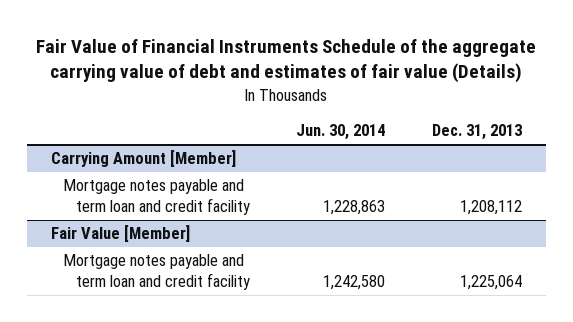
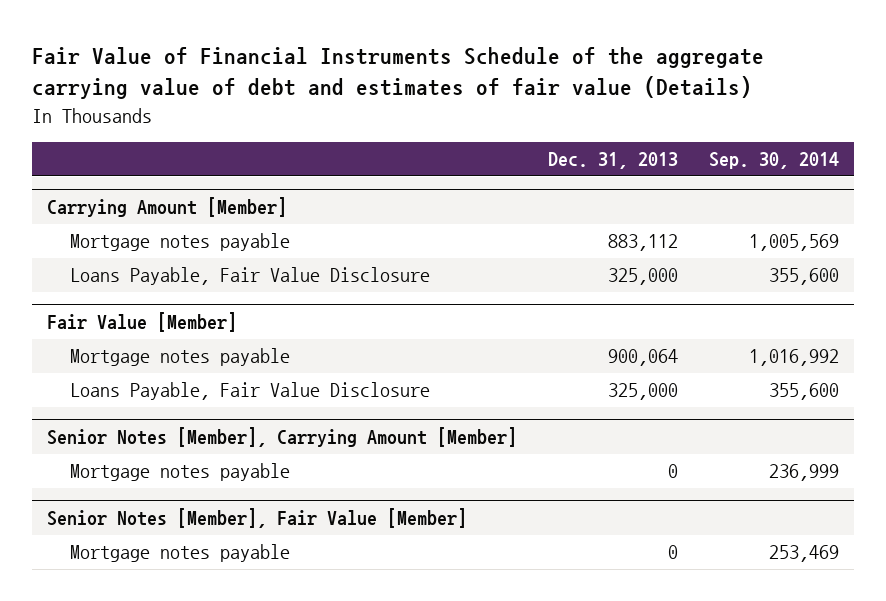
[296,124,386,141] Jun. 30, 2014 -> none
none -> [708,152,839,170] Sep. 30, 2014
[63,179,250,216] Mortgage notes payable and term loan and credit facility -> [69,233,290,252] Mortgage notes payable
[460,200,523,216] 1,208,112 -> [608,234,679,252] 883,112
none -> [69,267,430,286] Loans Payable, Fair Value Disclosure
[63,254,250,291] Mortgage notes payable and term loan and credit facility -> [69,348,290,367] Mortgage notes payable
[460,275,523,291] 1,225,064 -> [608,349,679,367] 900,064
none -> [69,382,430,401] Loans Payable, Fair Value Disclosure
none -> [47,427,518,448] Senior Notes [Member], Carrying Amount [Member]
none -> [69,463,290,482] Mortgage notes payable
none -> [47,508,468,529] Senior Notes [Member], Fair Value [Member]
none -> [69,544,290,563] Mortgage notes payable

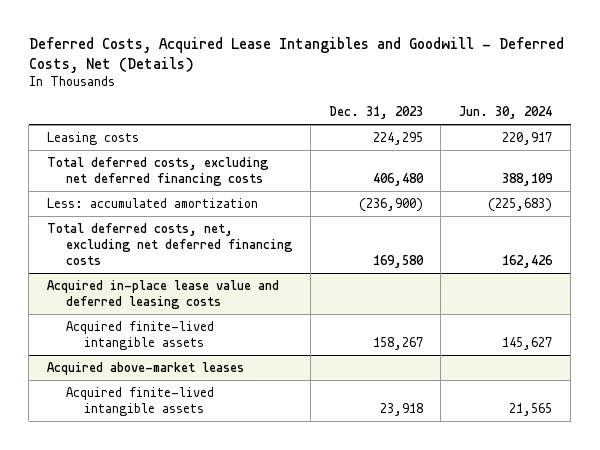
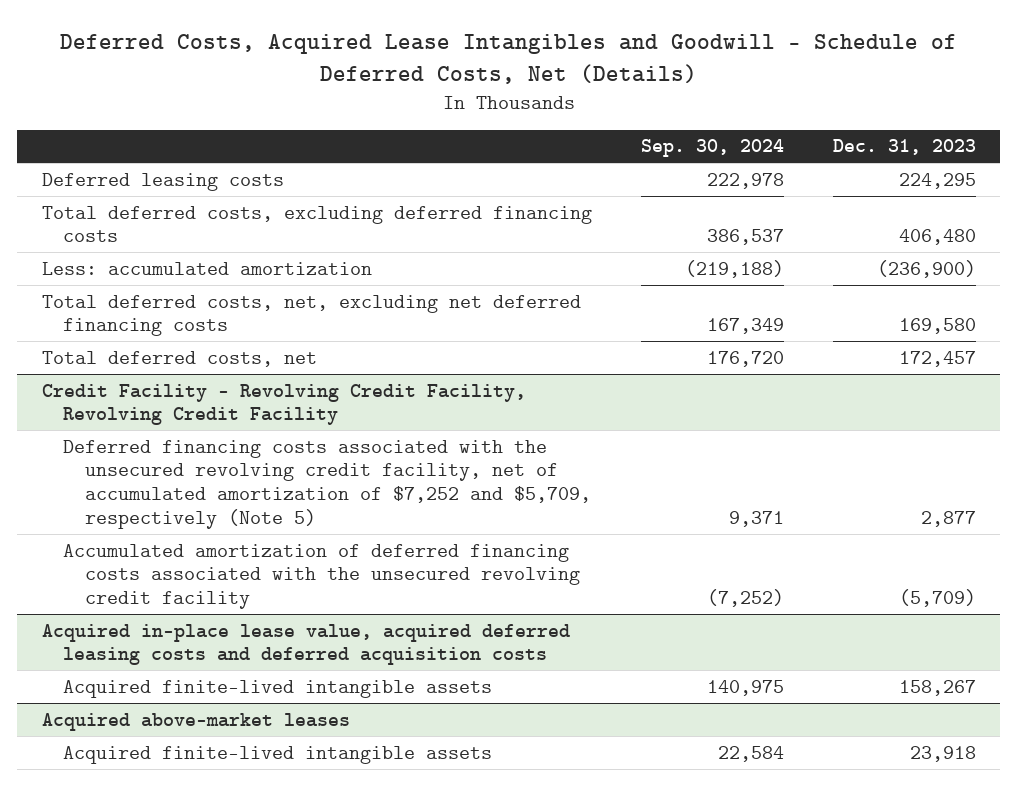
[28,36,564,73] Deferred Costs, Acquired Lease Intangibles and Goodwill - Deferred Costs, Net (Details) -> [59,34,957,85] Deferred Costs, Acquired Lease Intangibles and Goodwill - Schedule of Deferred Costs, Net (Details)
[459,106,553,120] Jun. 30, 2024 -> none
none -> [640,139,784,158] Sep. 30, 2024
[47,131,140,145] Leasing costs -> [41,172,284,191] Deferred leasing costs
[47,156,270,186] Total deferred costs, excluding net deferred financing costs -> [41,205,592,243] Total deferred costs, excluding deferred financing costs
none -> [41,350,317,367] Total deferred costs, net
none -> [41,383,526,426] Credit Facility - Revolving Credit Facility, Revolving Credit Facility
none -> [63,439,592,530] Deferred financing costs associated with the unsecured revolving credit facility, net of accumulated amortization of $7,252 and $5,709, respectively (Note 5)
none -> [63,543,581,610] Accumulated amortization of deferred financing costs associated with the unsecured revolving credit facility
[47,279,280,309] Acquired in-place lease value and deferred leasing costs -> [41,623,570,666] Acquired in-place lease value, acquired deferred leasing costs and deferred acquisition costs

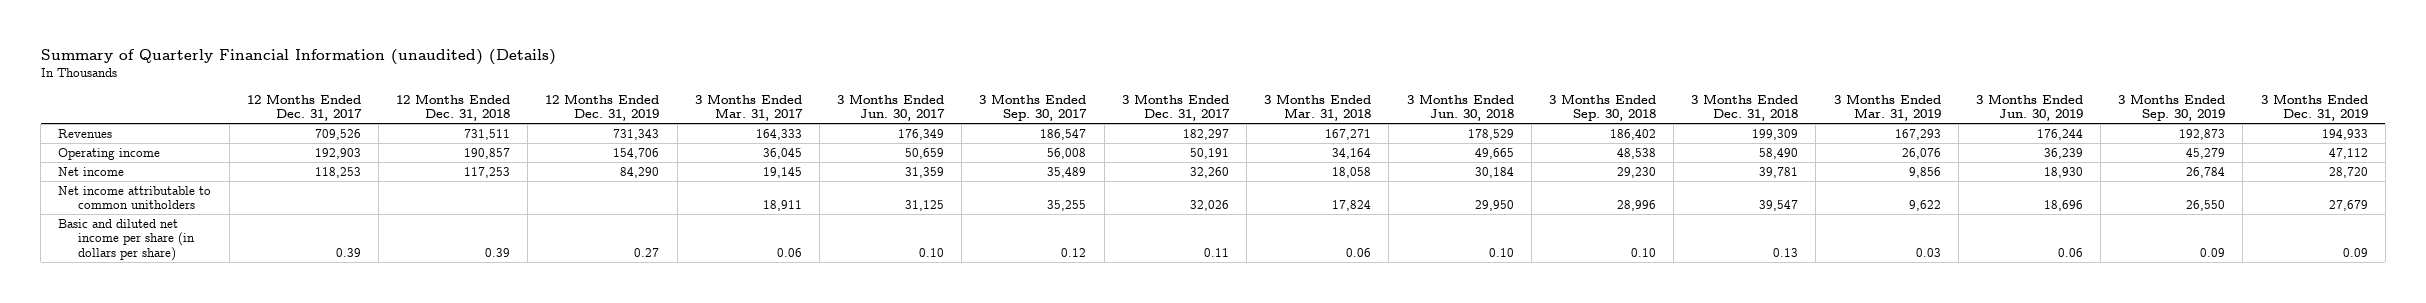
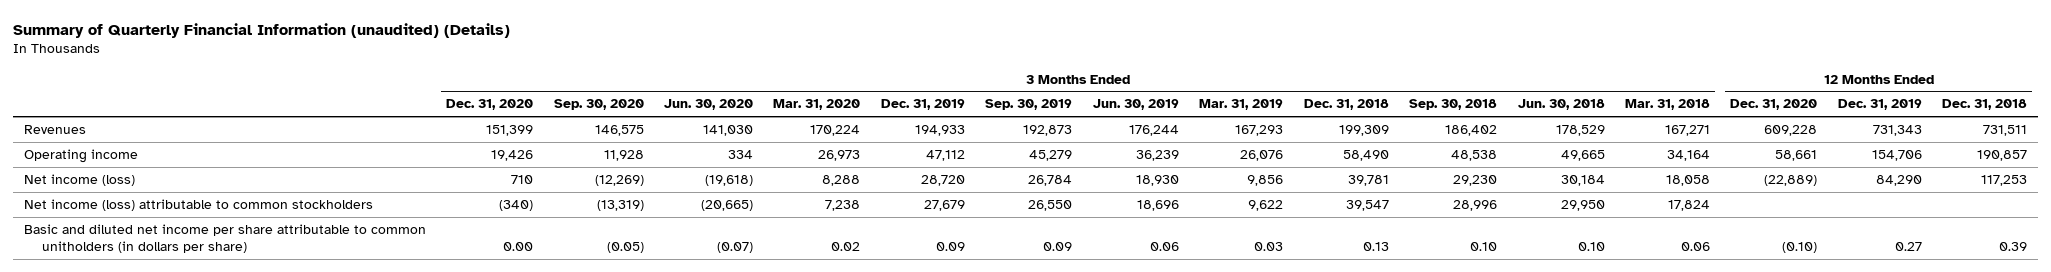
[246,93,362,122] 12 Months Ended Dec. 31, 2017 -> none
[694,93,803,122] 3 Months Ended Mar. 31, 2017 -> none
[837,93,946,122] 3 Months Ended Jun. 30, 2017 -> none
[979,93,1088,122] 3 Months Ended Sep. 30, 2017 -> none
[1121,93,1230,122] 3 Months Ended Dec. 31, 2017 -> none
none -> [446,99,534,111] Dec. 31, 2020
none -> [553,99,644,111] Sep. 30, 2020
none -> [664,99,754,111] Jun. 30, 2020
none -> [773,99,861,111] Mar. 31, 2020
none -> [1730,99,1818,111] Dec. 31, 2020
[58,166,125,176] Net income -> [23,173,135,186] Net income (loss)
[58,185,212,210] Net income attributable to common unitholders -> [23,198,373,211] Net income (loss) attributable to common stockholders
[58,218,196,261] Basic and diluted net income per share (in dollars per share) -> [23,223,426,254] Basic and diluted net income per share attributable to common unitholders (in dollars per share)

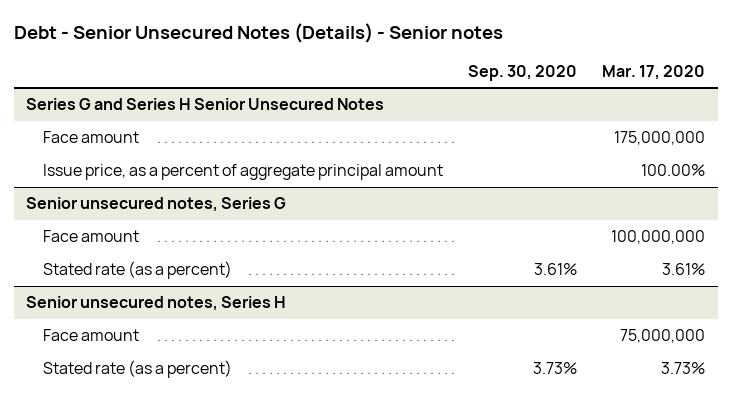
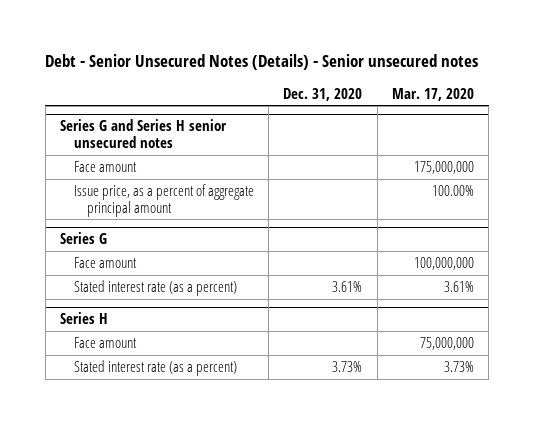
[13,22,503,43] Debt - Senior Unsecured Notes (Details) - Senior notes -> [45,54,479,71] Debt - Senior Unsecured Notes (Details) - Senior unsecured notes
[467,64,577,81] Sep. 30, 2020 -> none
none -> [283,87,363,101] Dec. 31, 2020
[26,98,385,111] Series G and Series H Senior Unsecured Notes -> [59,119,227,149] Series G and Series H senior unsecured notes
[26,197,287,213] Senior unsecured notes, Series G -> [59,232,107,245] Series G
[42,261,232,280] Stated rate (as a percent) -> [73,279,237,296] Stated interest rate (as a percent)
[26,296,287,312] Senior unsecured notes, Series H -> [59,312,108,325] Series H
[42,360,232,379] Stated rate (as a percent) -> [73,359,237,376] Stated interest rate (as a percent)

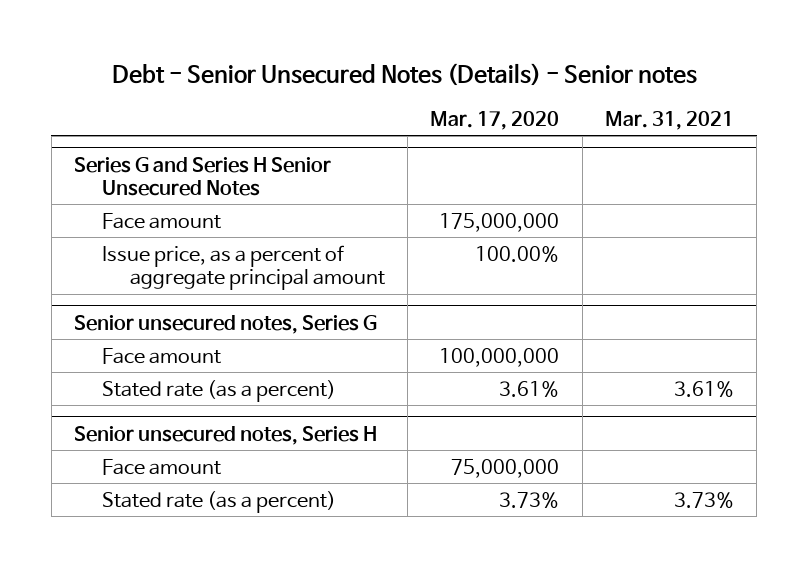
[45,54,479,71] Debt - Senior Unsecured Notes (Details) - Senior unsecured notes -> [112,63,698,87] Debt - Senior Unsecured Notes (Details) - Senior notes
[283,87,363,101] Dec. 31, 2020 -> none
none -> [605,111,735,131] Mar. 31, 2021
[59,119,227,149] Series G and Series H senior unsecured notes -> [74,156,332,196] Series G and Series H Senior Unsecured Notes
[59,232,107,245] Series G -> [74,314,378,334] Senior unsecured notes, Series G
[73,279,237,296] Stated interest rate (as a percent) -> [101,379,336,402] Stated rate (as a percent)
[59,312,108,325] Series H -> [74,425,378,445] Senior unsecured notes, Series H
[73,359,237,376] Stated interest rate (as a percent) -> [101,490,336,513] Stated rate (as a percent)

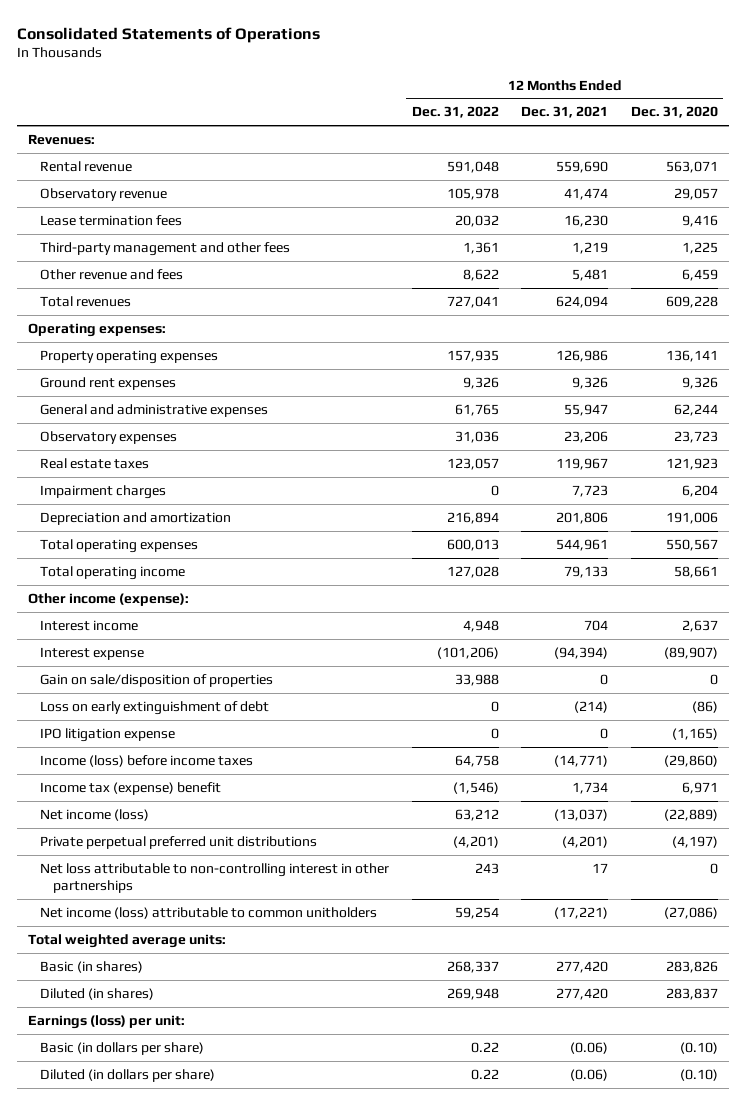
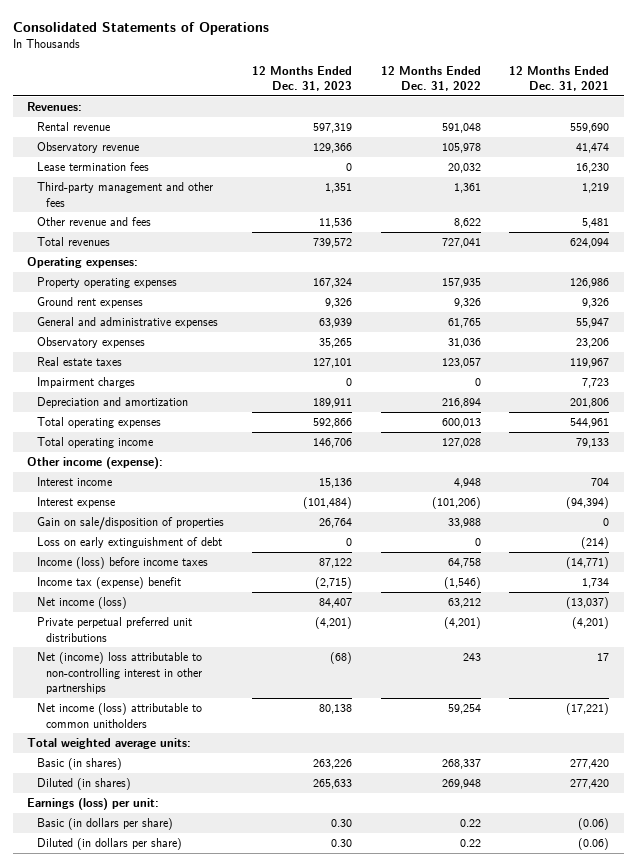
[630,106,718,119] Dec. 31, 2020 -> none
none -> [252,65,353,92] 12 Months Ended Dec. 31, 2023
[40,728,176,743] IPO litigation expense -> none
[40,863,390,893] Net loss attributable to non-controlling interest in other partnerships -> [36,652,203,694] Net (income) loss attributable to non-controlling interest in other partnerships

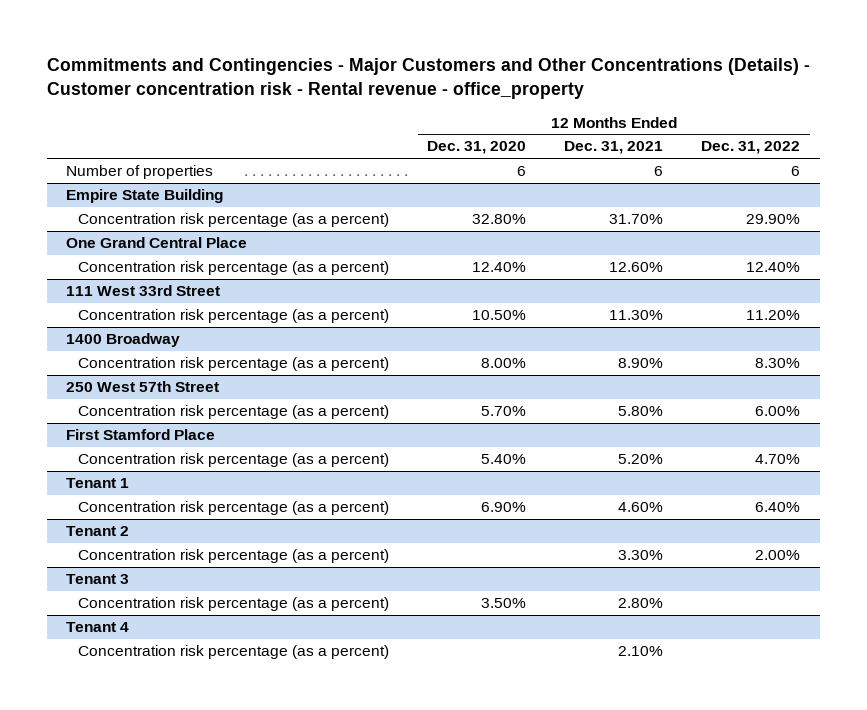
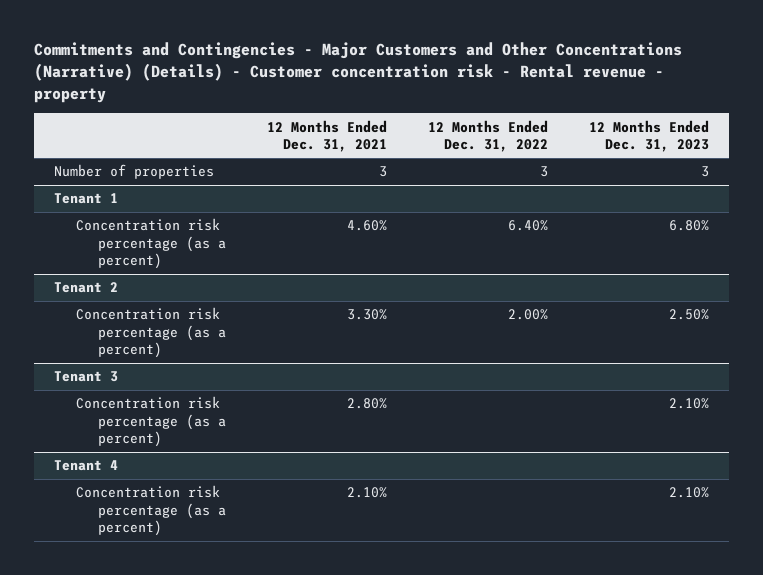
[47,57,811,99] Commitments and Contingencies - Major Customers and Other Concentrations (Details) - Customer concentration risk - Rental revenue - office_property -> [33,42,682,104] Commitments and Contingencies - Major Customers and Other Concentrations (Narrative) (Details) - Customer concentration risk - Rental revenue - property
[427,141,527,155] Dec. 31, 2020 -> none
none -> [588,119,709,152] 12 Months Ended Dec. 31, 2023
[66,189,224,204] Empire State Building -> none
[77,213,389,228] Concentration risk percentage (as a percent) -> none
[66,237,248,249] One Grand Central Place -> none
[77,261,389,276] Concentration risk percentage (as a percent) -> none
[66,285,221,297] 111 West 33rd Street -> none
[77,309,389,324] Concentration risk percentage (as a percent) -> none
[66,333,181,348] 1400 Broadway -> none
[77,357,389,372] Concentration risk percentage (as a percent) -> none
[66,381,220,393] 250 West 57th Street -> none
[77,405,389,420] Concentration risk percentage (as a percent) -> none
[66,429,216,441] First Stamford Place -> none
[77,453,389,468] Concentration risk percentage (as a percent) -> none
[654,166,664,177] 6 -> [378,166,387,178] 3
[791,166,801,177] 6 -> [539,166,548,178] 3

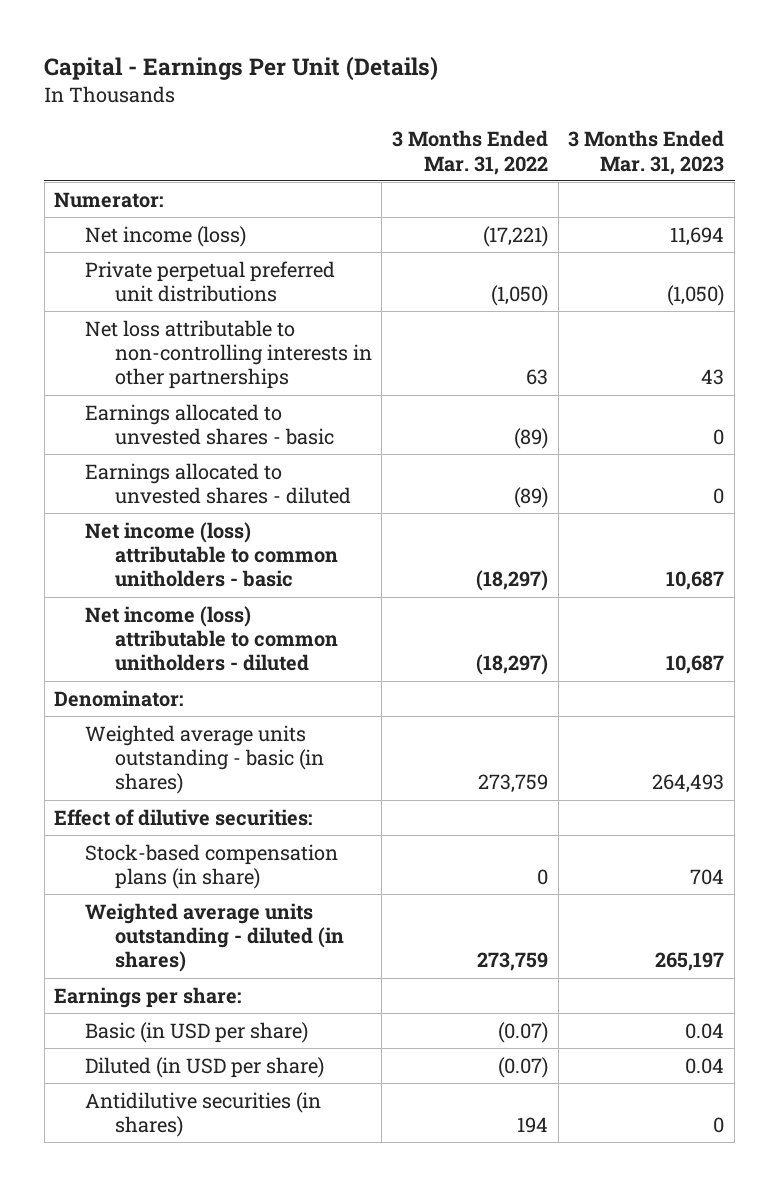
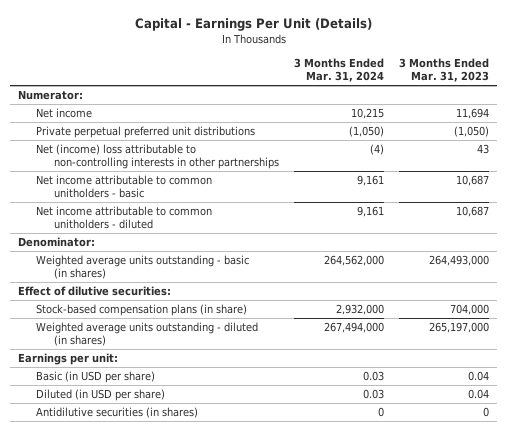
[392,130,549,175] 3 Months Ended Mar. 31, 2022 -> none
none -> [293,58,384,83] 3 Months Ended Mar. 31, 2024
[84,225,246,247] Net income (loss) -> [35,108,92,119] Net income
[84,403,334,446] Earnings allocated to unvested shares - basic -> none
[84,462,351,505] Earnings allocated to unvested shares - diluted -> none
[84,319,372,390] Net loss attributable to non-controlling interests in other partnerships -> [35,144,279,170] Net (income) loss attributable to non-controlling interests in other partnerships
[84,521,338,588] Net income (loss) attributable to common unitholders - basic -> [35,175,212,199] Net income attributable to common unitholders - basic
[84,605,338,672] Net income (loss) attributable to common unitholders - diluted -> [35,206,212,230] Net income attributable to common unitholders - diluted
[652,774,725,794] 264,493 -> [429,255,490,267] 264,493,000
[690,869,725,886] 704 -> [450,304,490,316] 704,000
[655,952,725,972] 265,197 -> [429,322,490,334] 265,197,000
[54,986,242,1008] Earnings per share: -> [17,353,118,366] Earnings per unit:

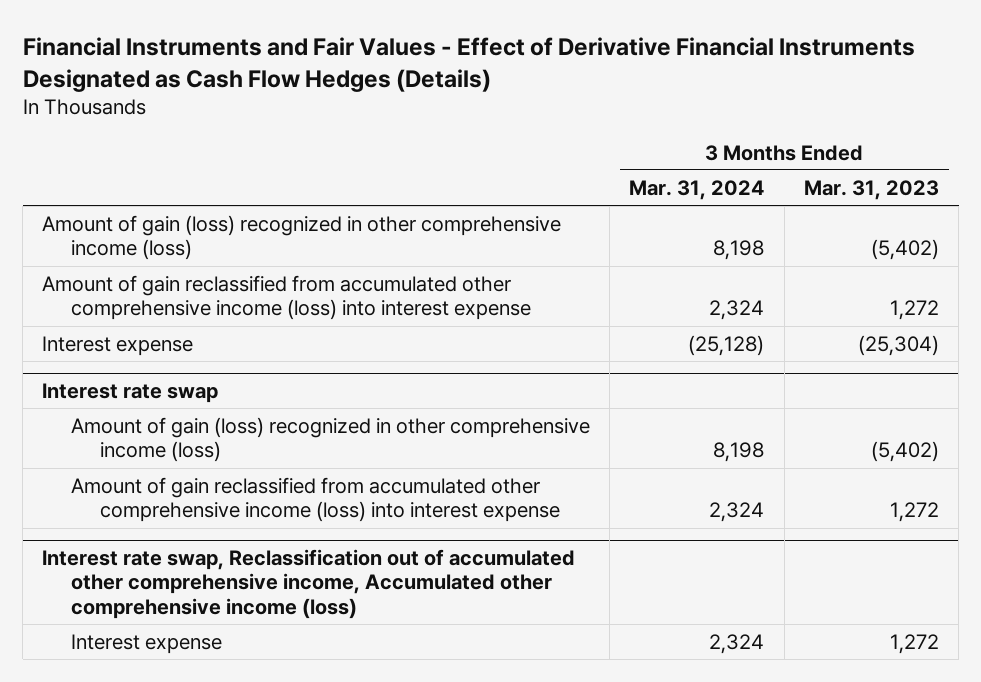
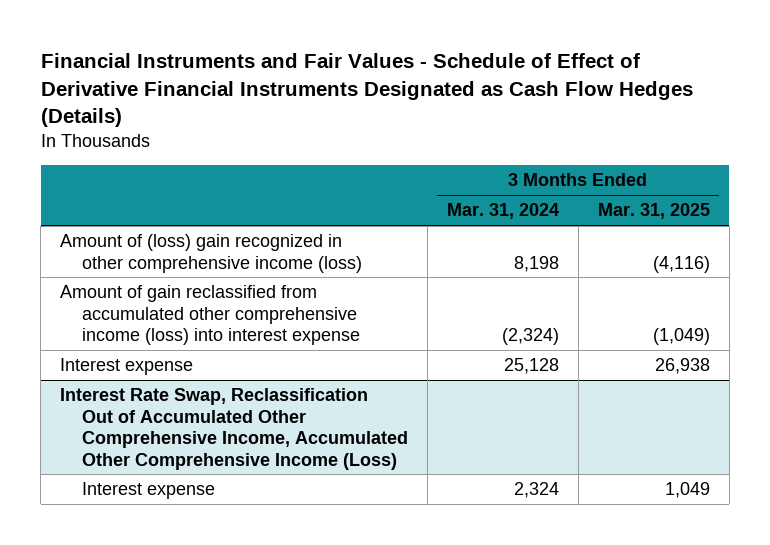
[22,36,915,92] Financial Instruments and Fair Values - Effect of Derivative Financial Instruments Designated as Cash Flow Hedges (Details) -> [40,53,693,128] Financial Instruments and Fair Values - Schedule of Effect of Derivative Financial Instruments Designated as Cash Flow Hedges (Details)
[803,179,939,200] Mar. 31, 2023 -> none
none -> [597,203,710,220] Mar. 31, 2025
[42,383,219,404] Interest rate swap -> none
[71,416,591,463] Amount of gain (loss) recognized in other comprehensive income (loss) -> none
[71,476,560,523] Amount of gain reclassified from accumulated other comprehensive income (loss) into interest expense -> none
[42,214,562,261] Amount of gain (loss) recognized in other comprehensive income (loss) -> [60,234,363,273] Amount of (loss) gain recognized in other comprehensive income (loss)
[709,300,765,321] 2,324 -> [501,328,559,346] (2,324)
[688,334,765,356] (25,128) -> [503,358,559,375] 25,128
[42,549,576,619] Interest rate swap, Reclassification out of accumulated other comprehensive income, Accumulated other comprehensive income (loss) -> [60,388,409,470] Interest Rate Swap, Reclassification Out of Accumulated Other Comprehensive Income, Accumulated Other Comprehensive Income (Loss)

